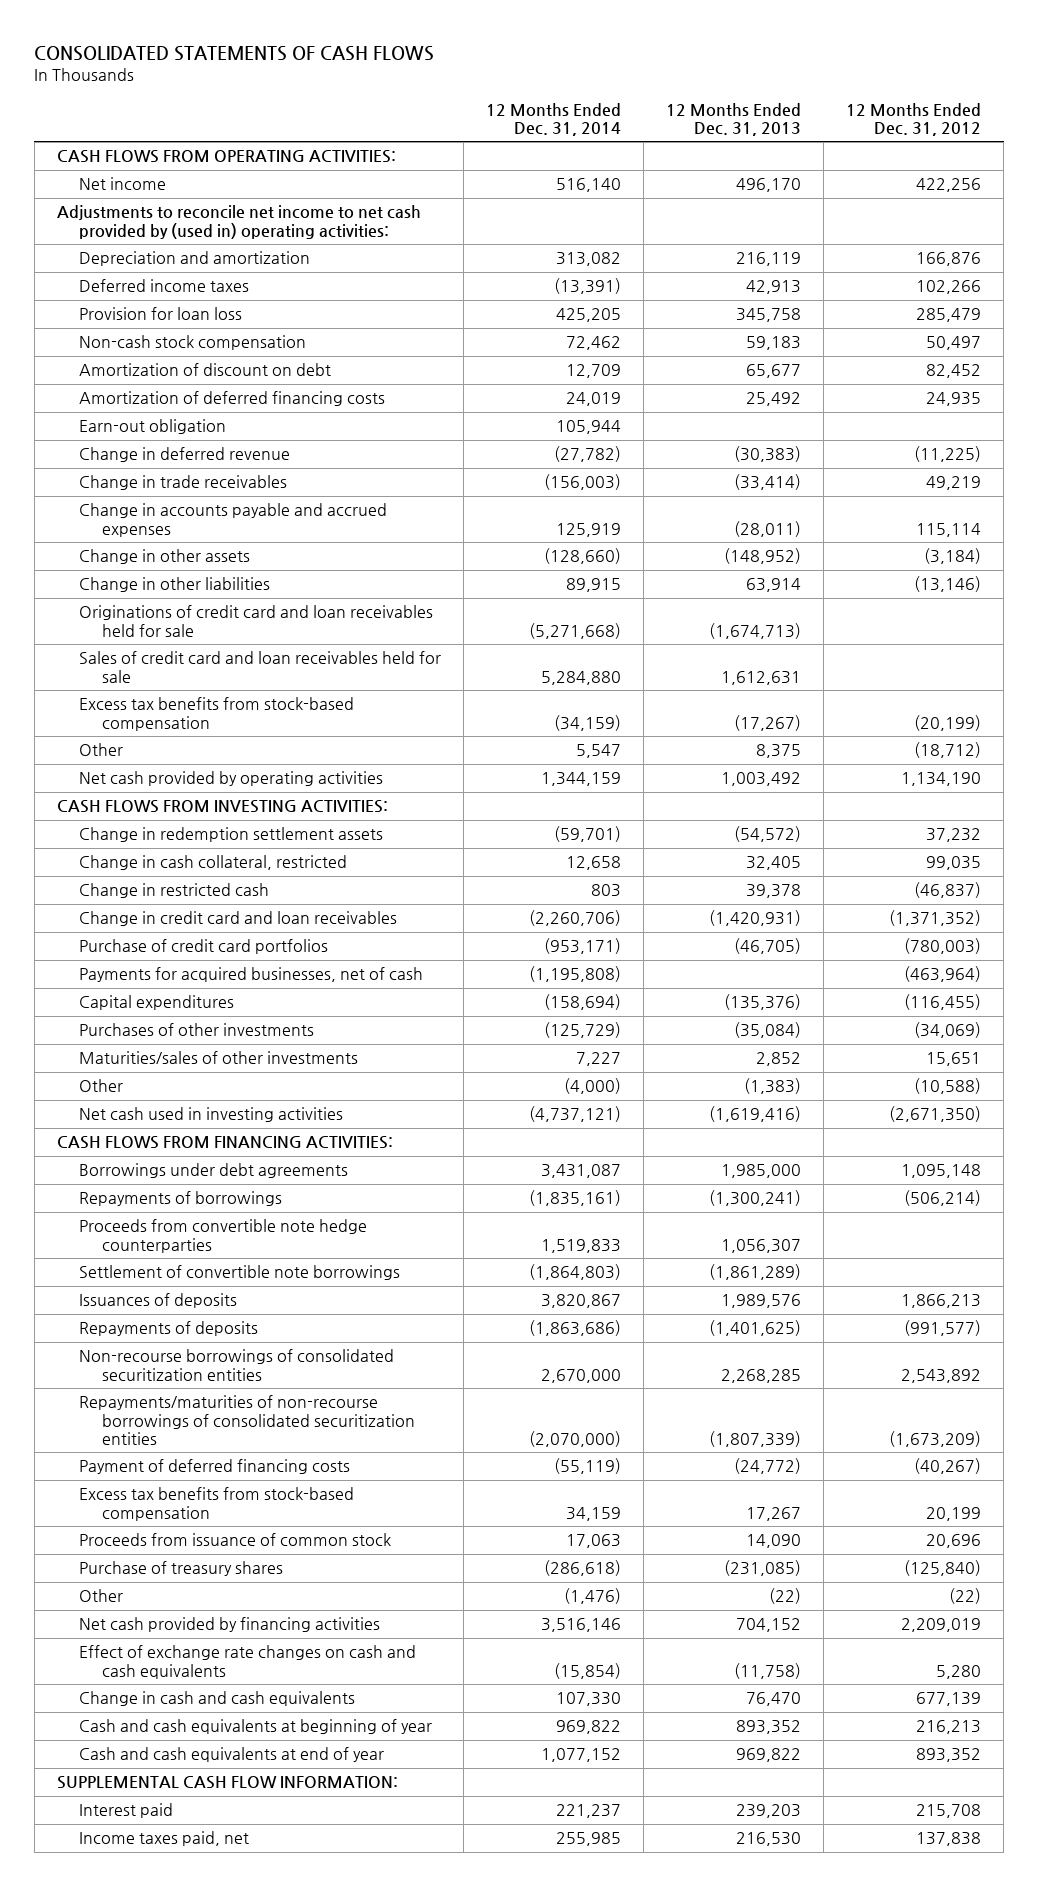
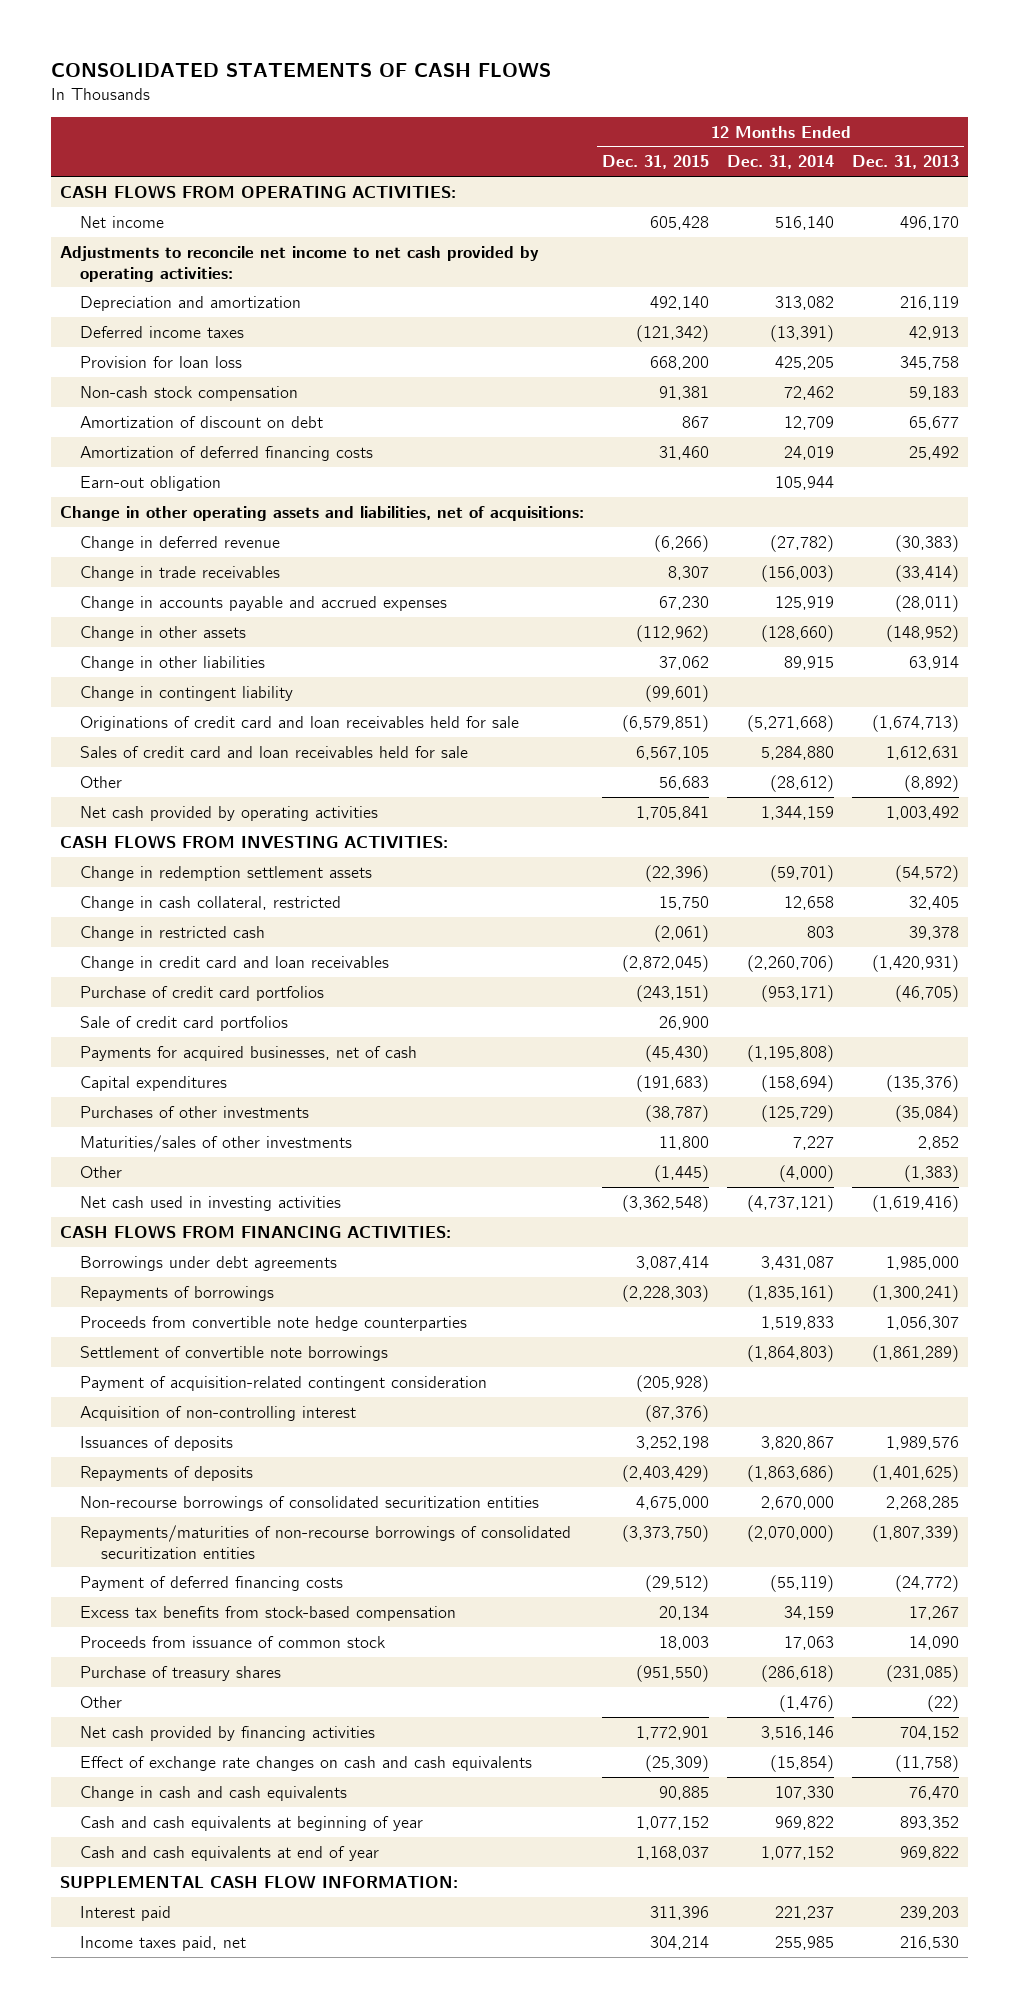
[846,102,982,136] 12 Months Ended Dec. 31, 2012 -> none
none -> [601,155,709,170] Dec. 31, 2015
[56,205,421,239] Adjustments to reconcile net income to net cash provided by (used in) operating activities: -> [59,245,539,282] Adjustments to reconcile net income to net cash provided by operating activities:
none -> [59,505,584,521] Change in other operating assets and liabilities, net of acquisitions:
none -> [80,685,294,701] Change in contingent liability
[79,697,355,731] Excess tax benefits from stock-based compensation -> none
[576,744,622,759] 5,547 -> [770,774,835,792] (28,612)
[756,744,802,759] 8,375 -> [904,774,960,792] (8,892)
none -> [80,1015,289,1031] Sale of credit card portfolios
none -> [80,1375,488,1391] Payment of acquisition-related contingent consideration
none -> [80,1405,357,1421] Acquisition of non-controlling interest

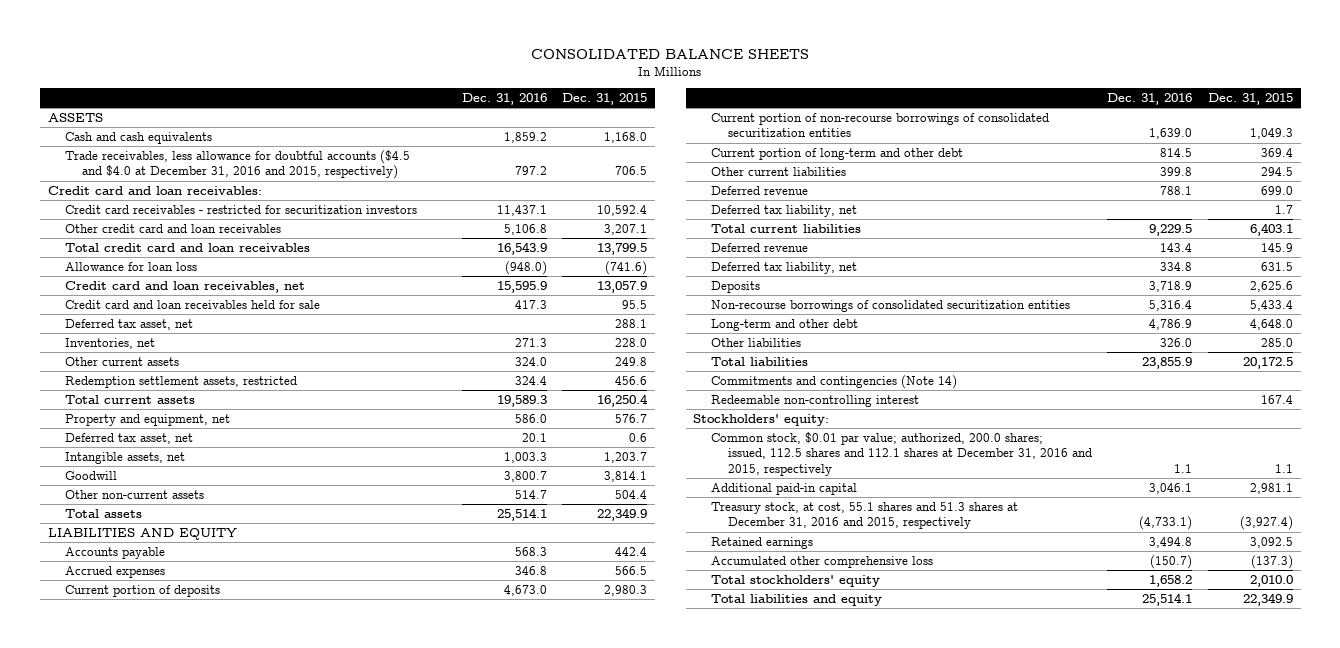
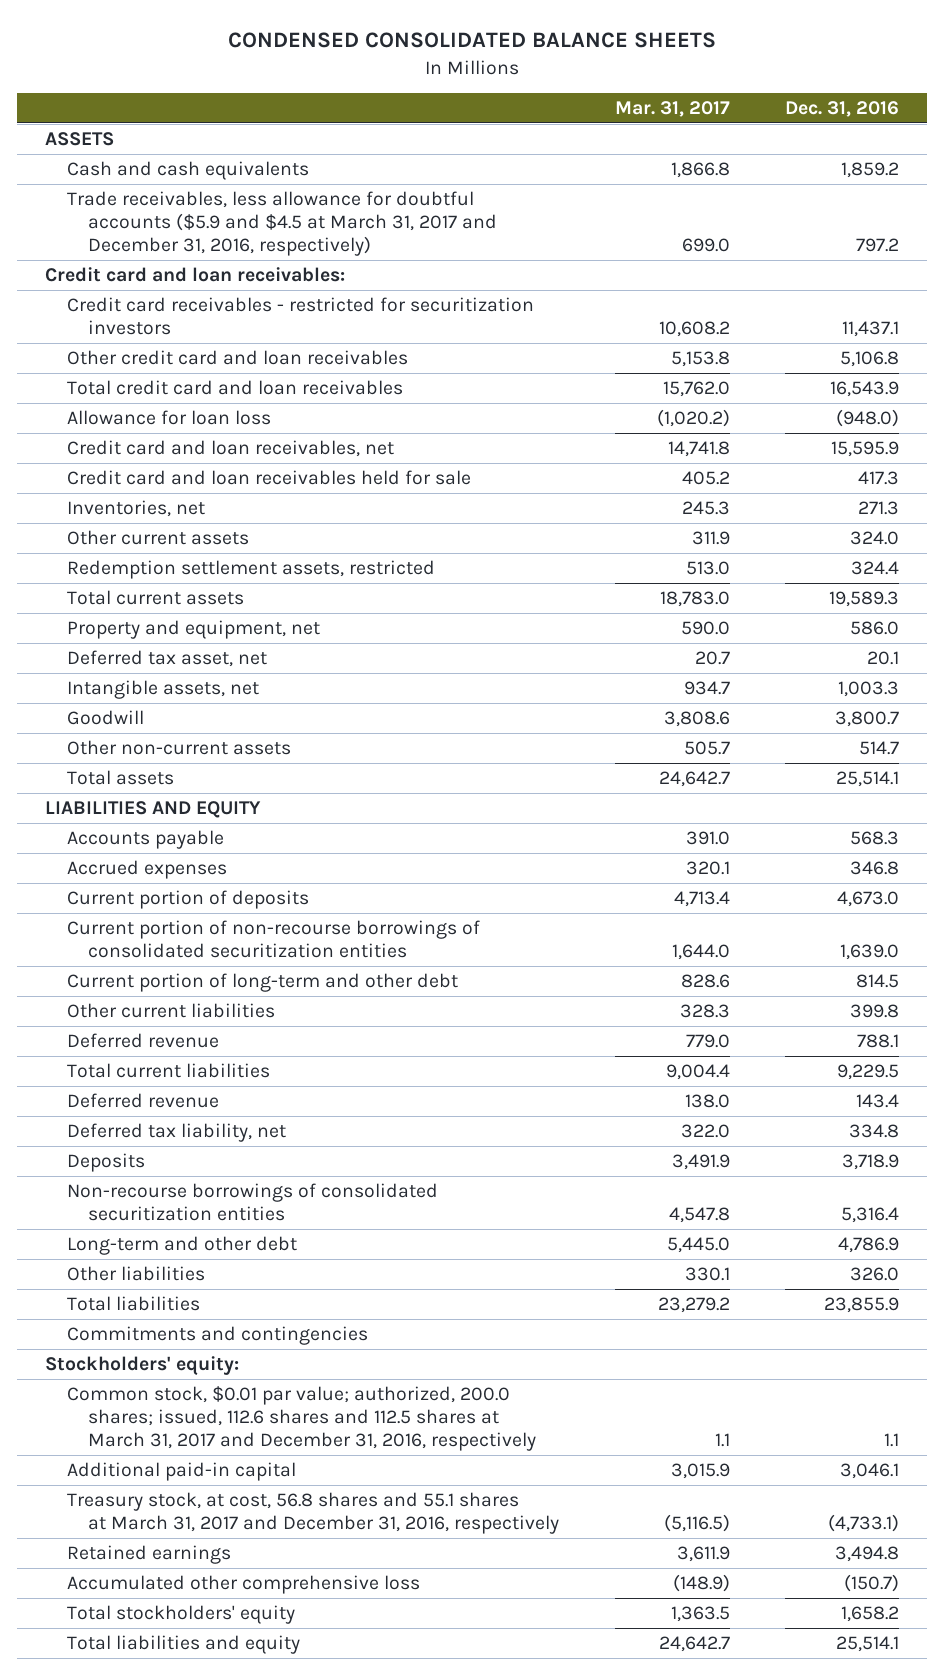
[531,48,810,59] CONSOLIDATED BALANCE SHEETS -> [228,32,717,49] CONDENSED CONSOLIDATED BALANCE SHEETS
[562,92,648,105] Dec. 31, 2015 -> none
none -> [614,100,730,117] Mar. 31, 2017
[64,149,410,180] Trade receivables, less allowance for doubtful accounts ($4.5 and $4.0 at December 31, 2016 and 2015, respectively) -> [66,191,498,257] Trade receivables, less allowance for doubtful accounts ($5.9 and $4.5 at March 31, 2017 and December 31, 2016, respectively)
[64,318,193,330] Deferred tax asset, net -> none
[710,204,857,217] Deferred tax liability, net -> none
[710,394,919,407] Redeemable non-controlling interest -> none
[710,374,957,389] Commitments and contingencies (Note 14) -> [66,1326,368,1346] Commitments and contingencies
[710,431,1092,476] Common stock, $0.01 par value; authorized, 200.0 shares; issued, 112.5 shares and 112.1 shares at December 31, 2016 and 2015, respectively -> [66,1386,537,1452] Common stock, $0.01 par value; authorized, 200.0 shares; issued, 112.6 shares and 112.5 shares at March 31, 2017 and December 31, 2016, respectively
[710,501,1018,530] Treasury stock, at cost, 55.1 shares and 51.3 shares at December 31, 2016 and 2015, respectively -> [66,1492,560,1535] Treasury stock, at cost, 56.8 shares and 55.1 shares at March 31, 2017 and December 31, 2016, respectively

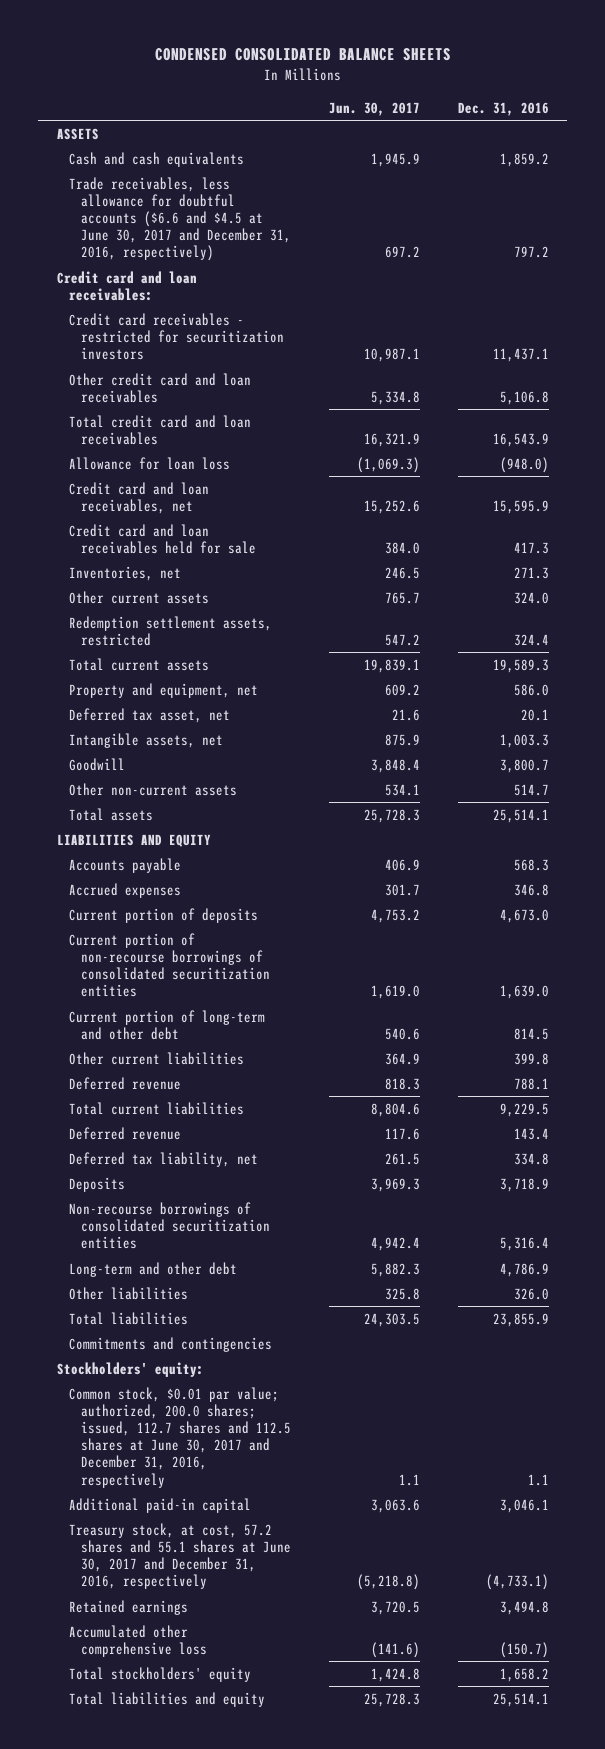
[614,100,730,117] Mar. 31, 2017 -> none
none -> [329,101,421,116] Jun. 30, 2017
[66,191,498,257] Trade receivables, less allowance for doubtful accounts ($5.9 and $4.5 at March 31, 2017 and December 31, 2016, respectively) -> [69,176,292,262] Trade receivables, less allowance for doubtful accounts ($6.6 and $4.5 at June 30, 2017 and December 31, 2016, respectively)
[66,1386,537,1452] Common stock, $0.01 par value; authorized, 200.0 shares; issued, 112.6 shares and 112.5 shares at March 31, 2017 and December 31, 2016, respectively -> [69,1386,292,1488] Common stock, $0.01 par value; authorized, 200.0 shares; issued, 112.7 shares and 112.5 shares at June 30, 2017 and December 31, 2016, respectively
[66,1492,560,1535] Treasury stock, at cost, 56.8 shares and 55.1 shares at March 31, 2017 and December 31, 2016, respectively -> [69,1522,292,1590] Treasury stock, at cost, 57.2 shares and 55.1 shares at June 30, 2017 and December 31, 2016, respectively

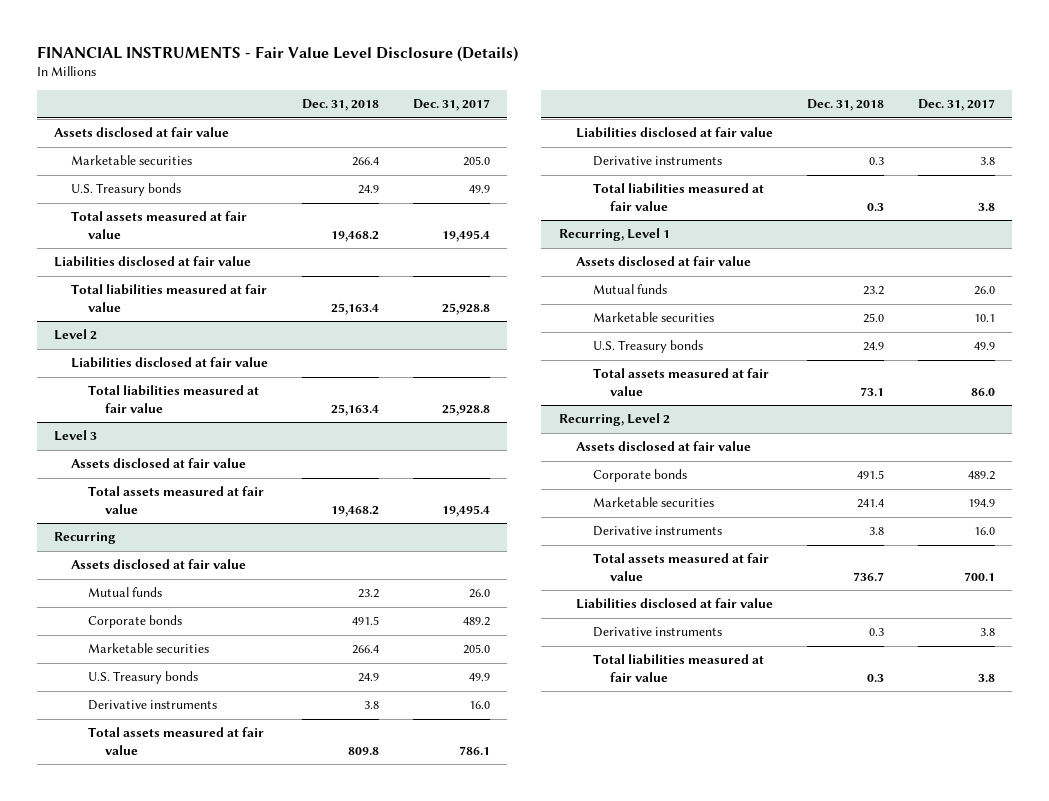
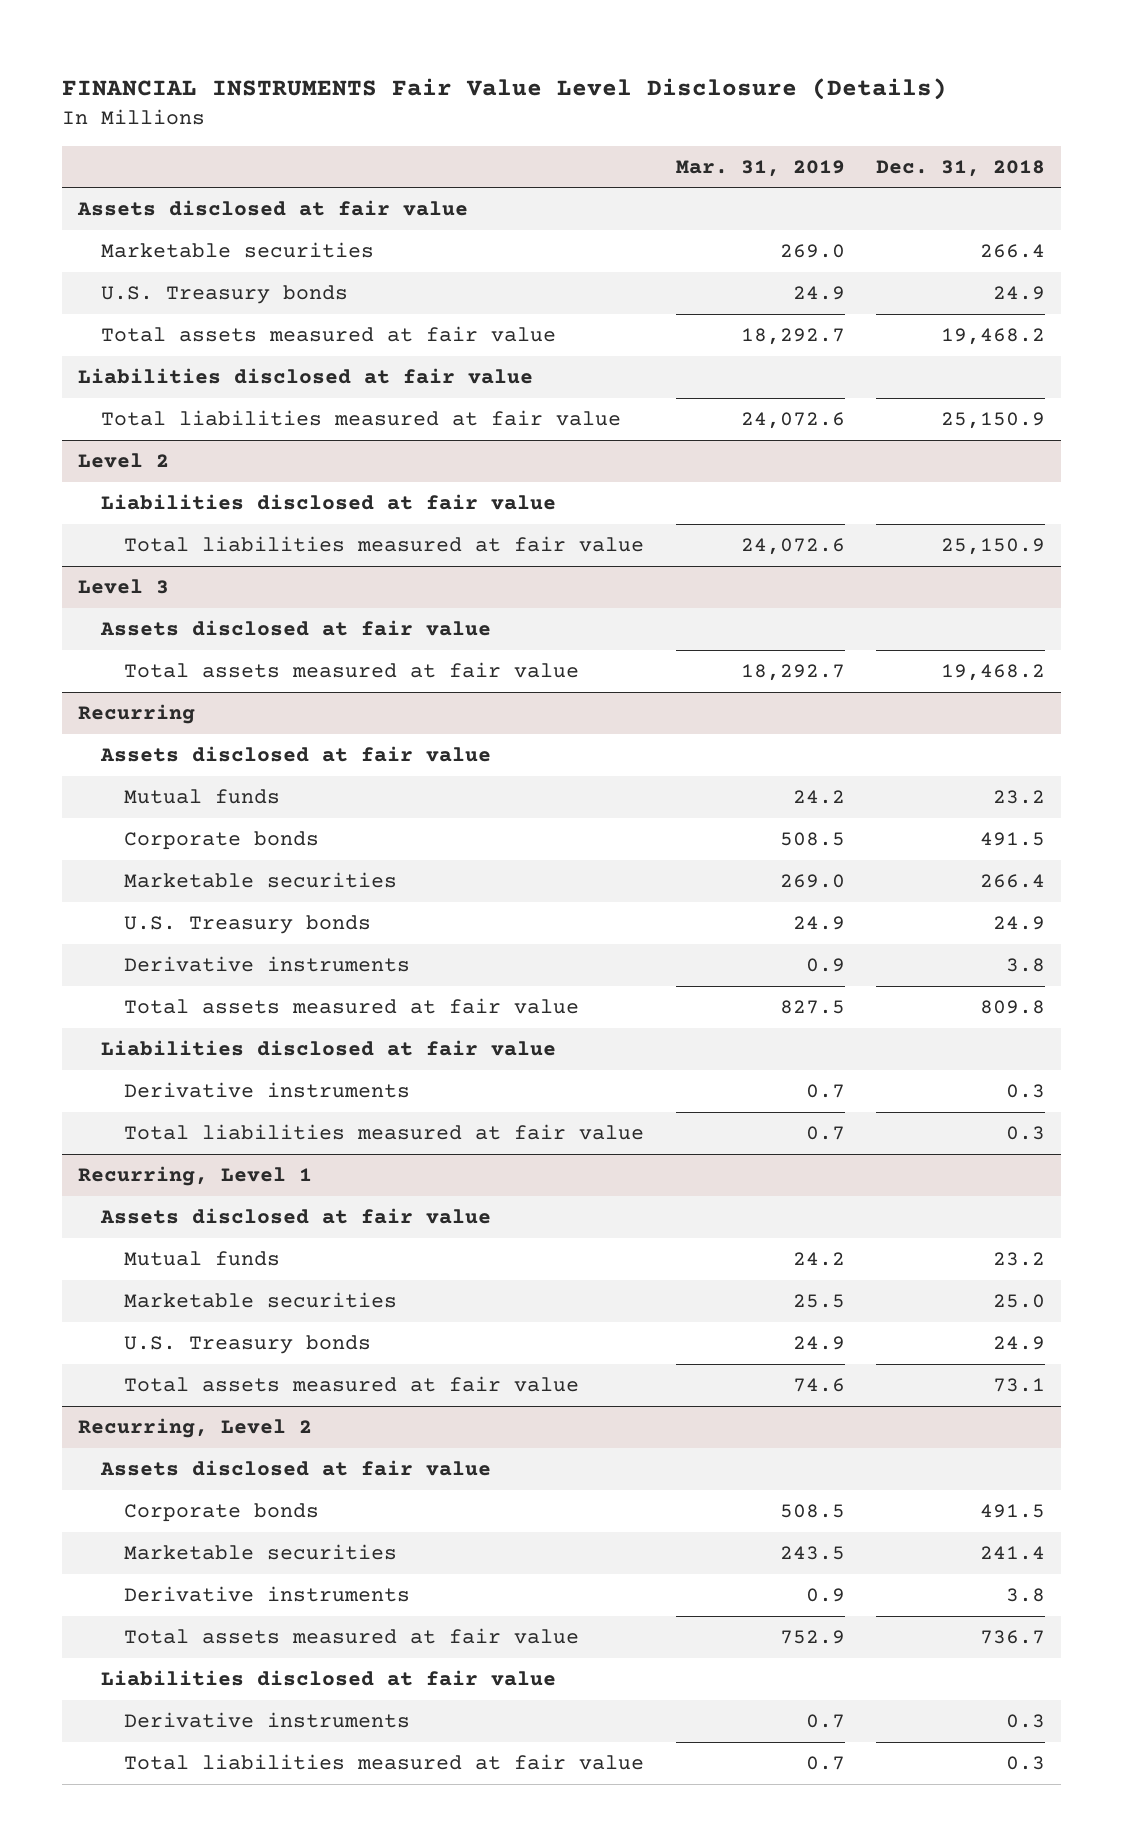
[36,45,518,62] FINANCIAL INSTRUMENTS - Fair Value Level Disclosure (Details) -> [62,78,948,101] FINANCIAL INSTRUMENTS Fair Value Level Disclosure (Details)
[413,99,491,112] Dec. 31, 2017 -> none
none -> [675,159,845,177] Mar. 31, 2019
[330,302,379,315] 25,163.4 -> [941,412,1046,430] 25,150.9
[330,403,379,416] 25,163.4 -> [941,538,1046,556] 25,150.9

